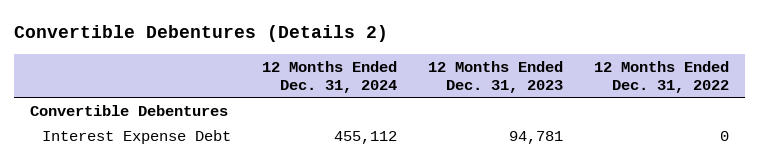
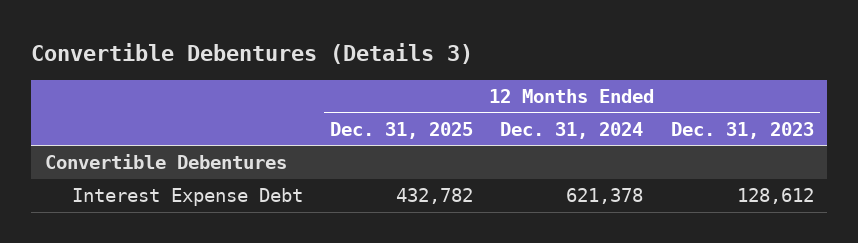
[13,25,388,43] Convertible Debentures (Details 2) -> [31,42,474,64] Convertible Debentures (Details 3)
[594,60,730,93] 12 Months Ended Dec. 31, 2022 -> none
none -> [330,121,474,139] Dec. 31, 2025
[333,130,397,144] 455,112 -> [566,188,644,205] 621,378
[509,130,564,144] 94,781 -> [736,188,814,205] 128,612

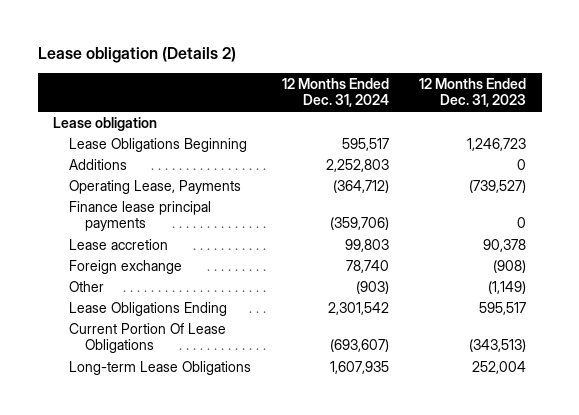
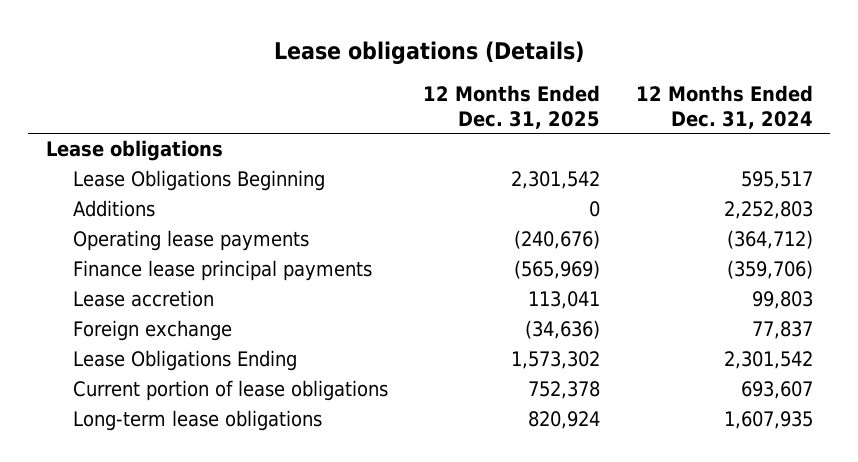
[37,47,236,64] Lease obligation (Details 2) -> [274,41,585,65] Lease obligations (Details)
[419,77,527,108] 12 Months Ended Dec. 31, 2023 -> none
none -> [423,85,601,130] 12 Months Ended Dec. 31, 2025
[52,116,157,131] Lease obligation -> [45,140,223,162] Lease obligations
[68,179,241,194] Operating Lease, Payments -> [73,230,310,252] Operating lease payments
[68,280,104,292] Other -> none
[345,259,389,273] 78,740 -> [751,321,813,340] 77,837
[68,322,226,354] Current Portion Of Lease Obligations -> [73,380,389,402] Current portion of lease obligations
[329,339,389,353] (693,607) -> [740,381,813,400] 693,607
[68,360,251,375] Long-term Lease Obligations -> [73,410,323,432] Long-term lease obligations

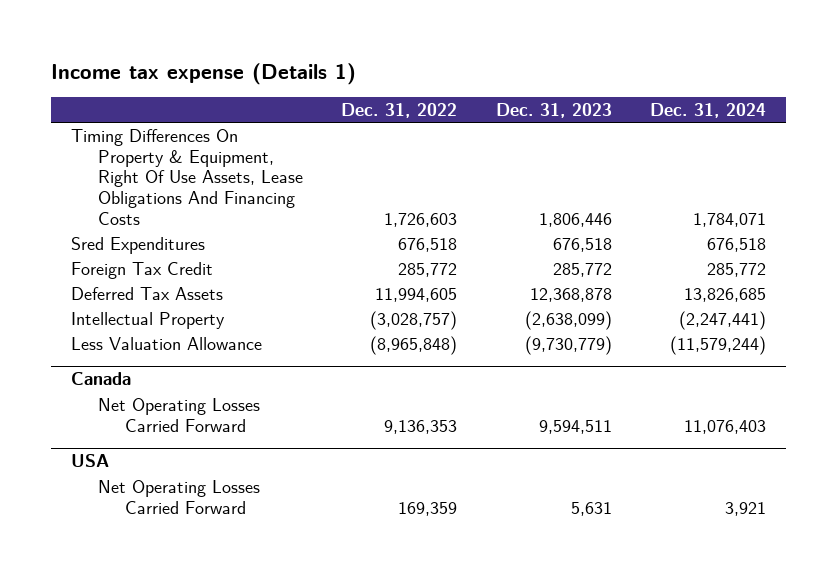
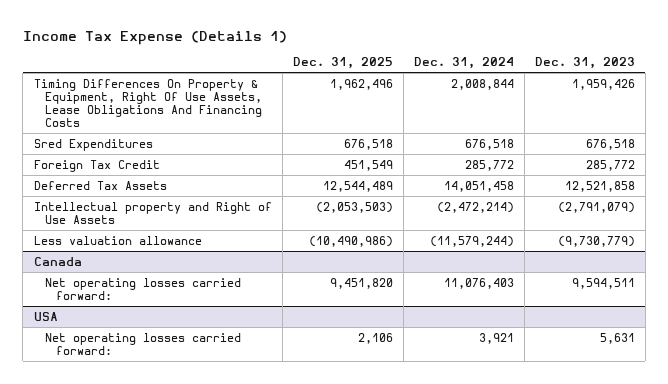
[51,63,357,86] Income tax expense (Details 1) -> [22,30,287,45] Income Tax Expense (Details 1)
[341,102,458,118] Dec. 31, 2022 -> none
none -> [292,57,393,70] Dec. 31, 2025
[538,212,612,227] 1,806,446 -> [571,78,635,90] 1,959,426
[693,212,767,227] 1,784,071 -> [450,78,514,90] 2,008,844
[529,287,612,302] 12,368,878 -> [564,180,635,192] 12,521,858
[684,287,767,302] 13,826,685 -> [443,180,514,192] 14,051,458
[70,311,225,329] Intellectual Property -> [33,201,272,224] Intellectual property and Right of Use Assets
[524,310,612,330] (2,638,099) -> [557,201,635,213] (2,791,079)
[679,310,767,330] (2,247,441) -> [436,201,514,213] (2,472,214)
[70,336,262,350] Less Valuation Allowance -> [33,235,202,245] Less valuation allowance
[97,397,260,432] Net Operating Losses Carried Forward -> [44,277,241,300] Net operating losses carried forward:
[97,479,260,514] Net Operating Losses Carried Forward -> [44,332,241,355] Net operating losses carried forward:

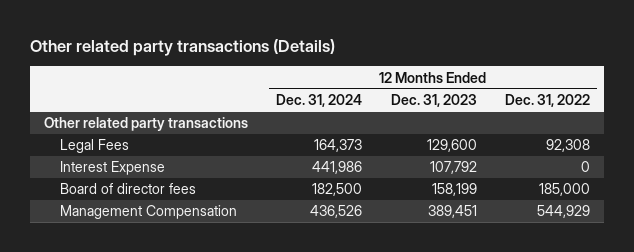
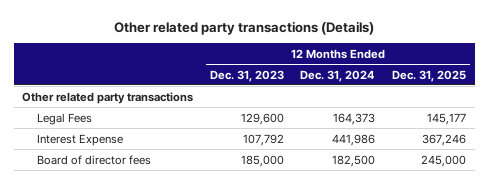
[504,94,590,108] Dec. 31, 2022 -> none
none -> [392,69,467,82] Dec. 31, 2025
[59,205,237,220] Management Compensation -> none
[431,183,477,197] 158,199 -> [240,154,284,167] 185,000

